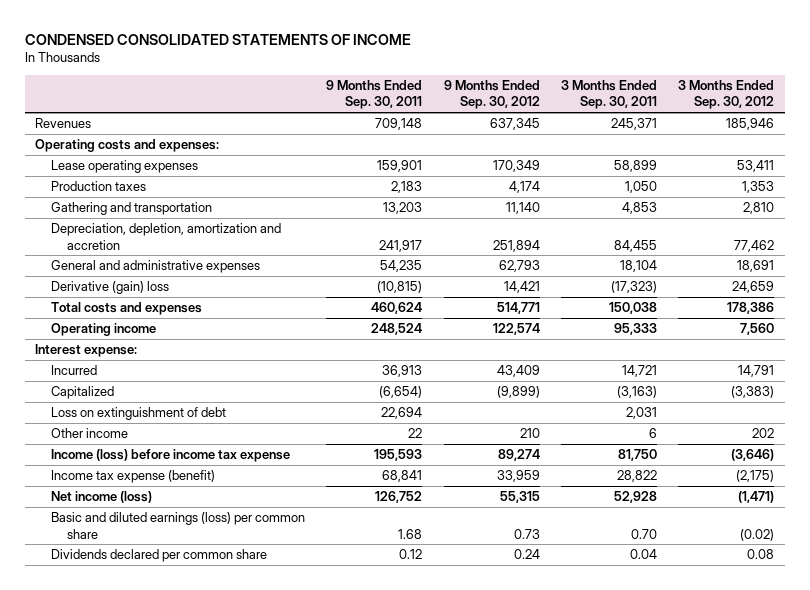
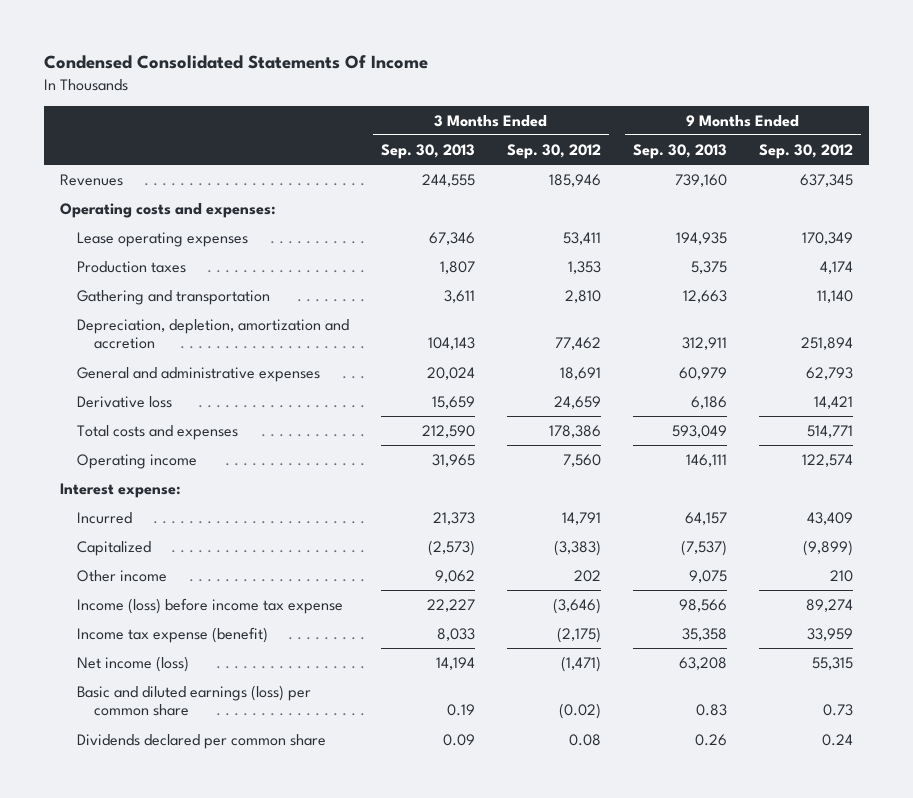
[24,33,411,45] CONDENSED CONSOLIDATED STATEMENTS OF INCOME -> [43,55,428,70] Condensed Consolidated Statements Of Income
[326,79,423,110] 9 Months Ended Sep. 30, 2011 -> none
[560,79,657,110] 3 Months Ended Sep. 30, 2011 -> none
none -> [380,143,475,159] Sep. 30, 2013
none -> [633,143,728,159] Sep. 30, 2013
[51,281,170,295] Derivative (gain) loss -> [76,395,172,408] Derivative loss
[51,407,227,421] Loss on extinguishment of debt -> none

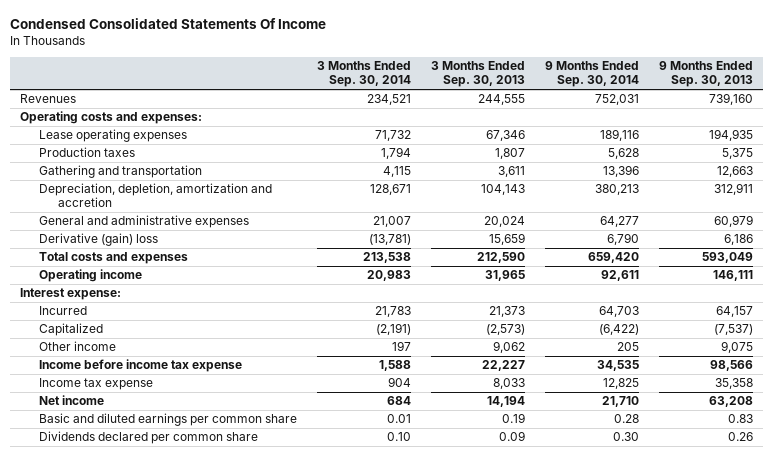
[506,143,601,159] Sep. 30, 2012 -> none
[759,143,854,159] Sep. 30, 2012 -> none
none -> [317,61,412,88] 3 Months Ended Sep. 30, 2014
none -> [545,61,640,88] 9 Months Ended Sep. 30, 2014
[76,395,172,408] Derivative loss -> [39,233,159,247] Derivative (gain) loss
[76,597,343,614] Income (loss) before income tax expense -> [39,359,243,373] Income before income tax expense
[76,626,268,643] Income tax expense (benefit) -> [39,378,154,391] Income tax expense
[76,655,189,672] Net income (loss) -> [39,395,105,406] Net income
[76,684,311,717] Basic and diluted earnings (loss) per common share -> [39,413,298,427] Basic and diluted earnings per common share

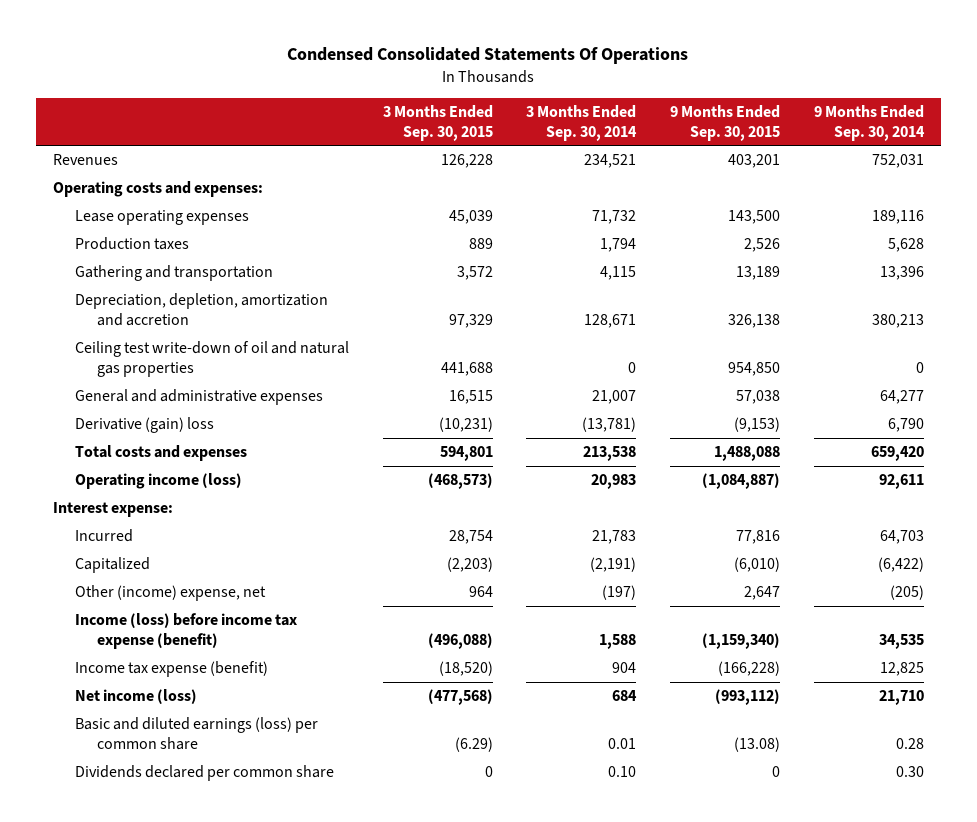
[10,17,327,29] Condensed Consolidated Statements Of Income -> [287,47,689,65] Condensed Consolidated Statements Of Operations
[431,61,526,88] 3 Months Ended Sep. 30, 2013 -> none
[659,61,754,88] 9 Months Ended Sep. 30, 2013 -> none
none -> [382,104,493,141] 3 Months Ended Sep. 30, 2015
none -> [670,104,781,141] 9 Months Ended Sep. 30, 2015
none -> [74,341,349,378] Ceiling test write-down of oil and natural gas properties
[39,269,143,283] Operating income -> [74,473,242,490] Operating income (loss)
[39,341,117,352] Other income -> [74,585,266,602] Other (income) expense, net
[392,341,412,352] 197 -> [602,585,637,601] (197)
[617,342,640,352] 205 -> [889,585,924,601] (205)
[39,359,243,373] Income before income tax expense -> [74,613,297,650] Income (loss) before income tax expense (benefit)
[39,378,154,391] Income tax expense -> [74,661,268,678] Income tax expense (benefit)
[39,395,105,406] Net income -> [74,689,197,705] Net income (loss)
[39,413,298,427] Basic and diluted earnings per common share -> [74,717,318,751] Basic and diluted earnings (loss) per common share

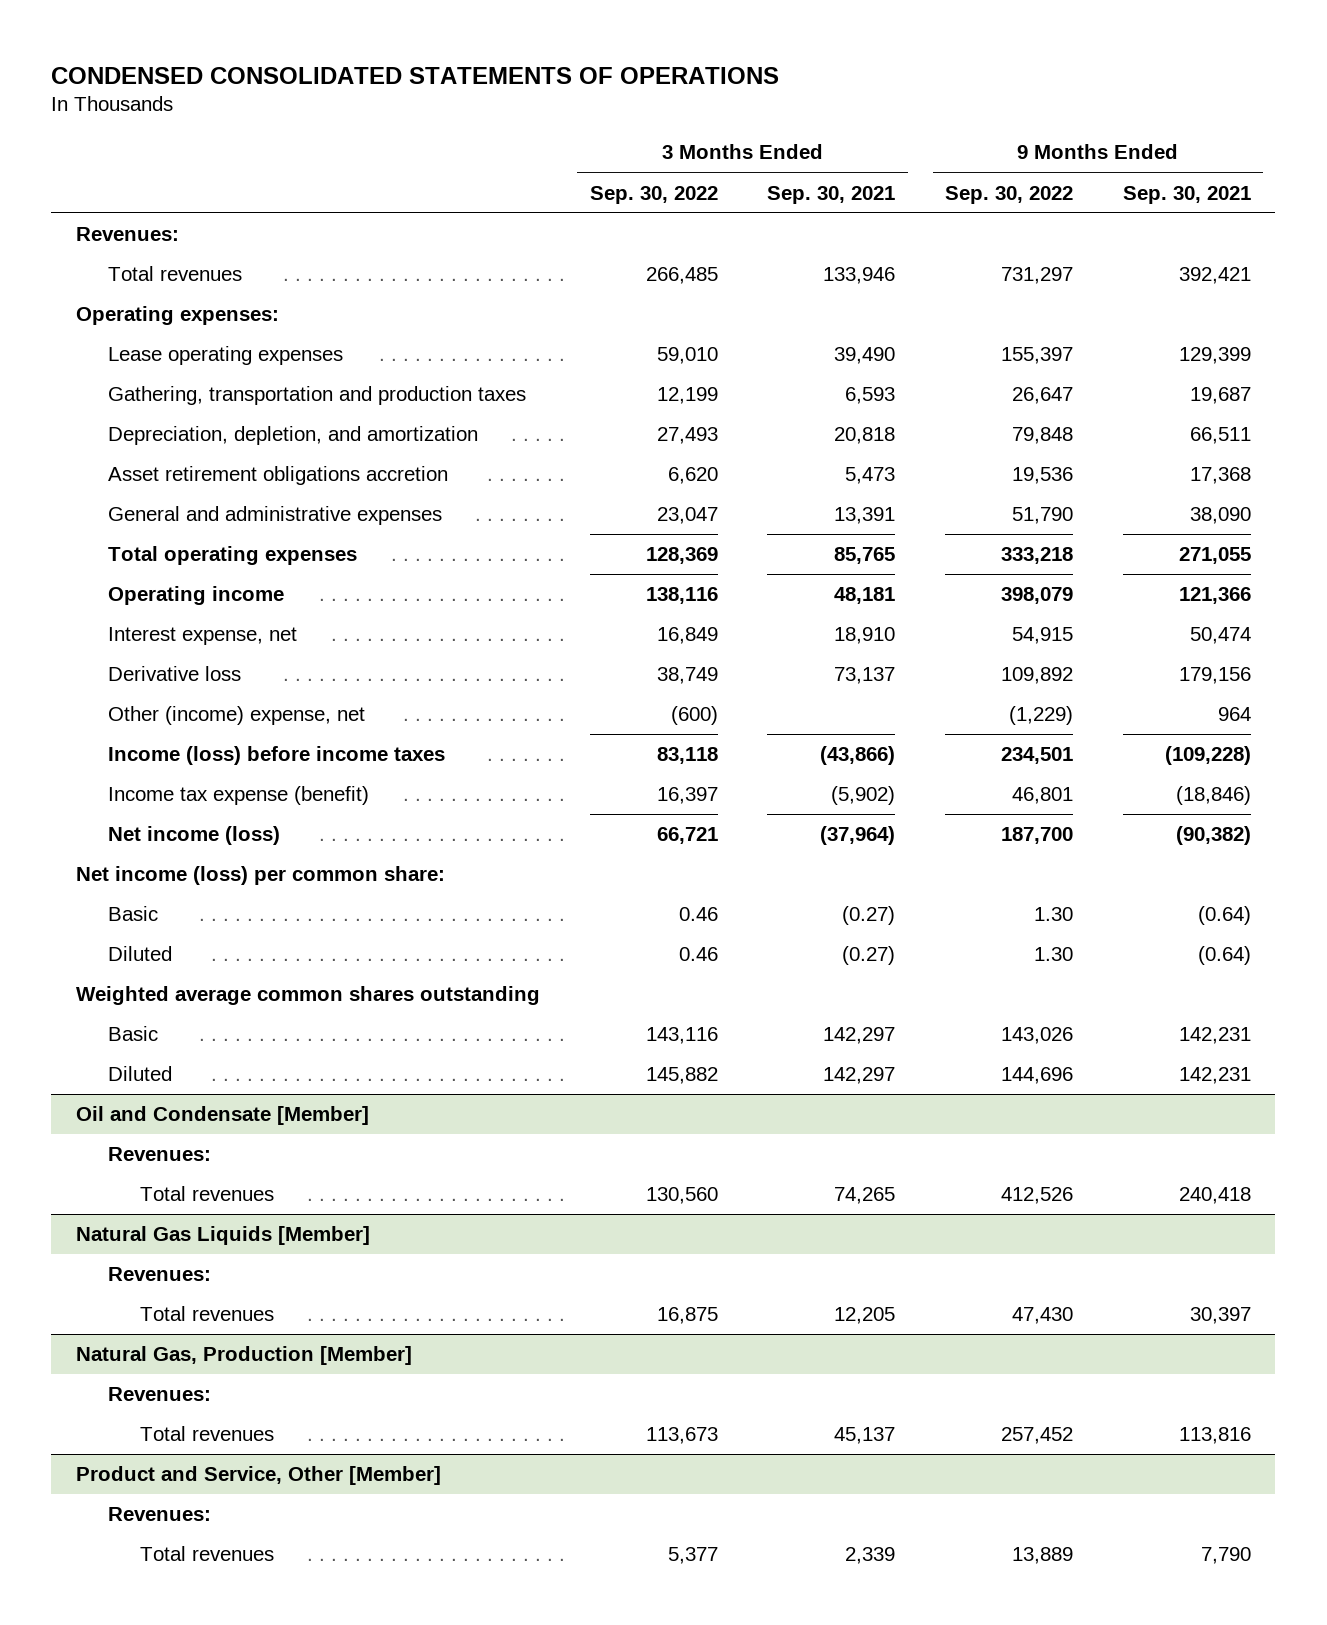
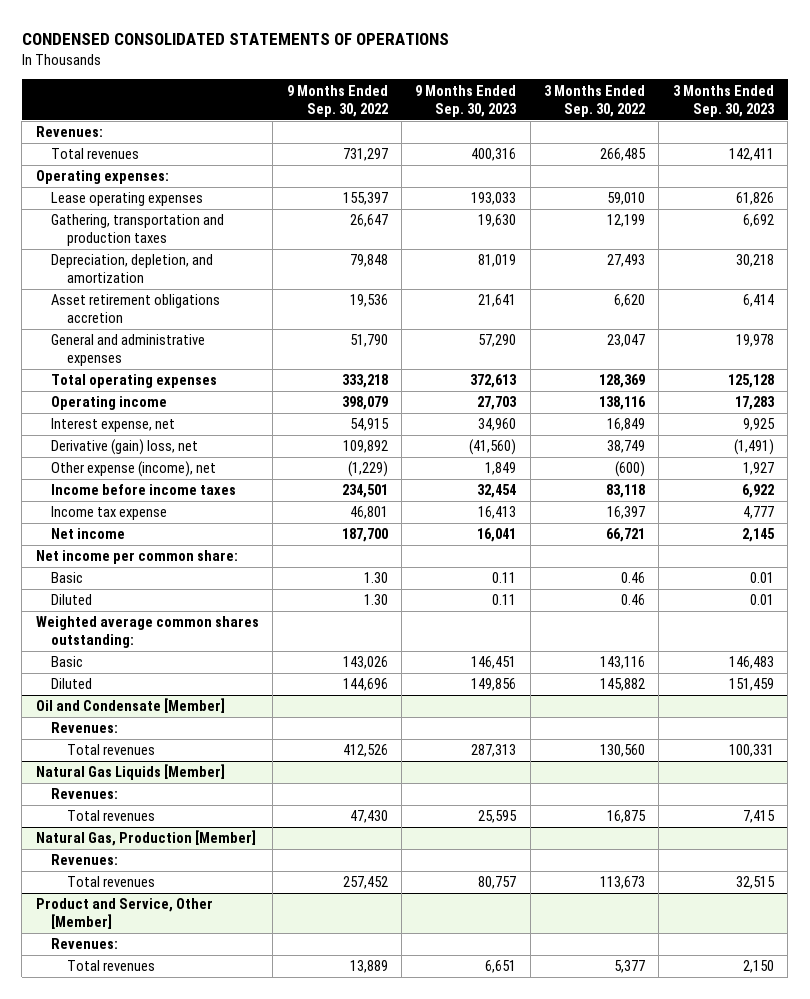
[767,185,896,204] Sep. 30, 2021 -> none
[1122,185,1251,204] Sep. 30, 2021 -> none
none -> [415,84,518,117] 9 Months Ended Sep. 30, 2023
none -> [672,84,775,117] 3 Months Ended Sep. 30, 2023
[107,666,241,682] Derivative loss -> [51,439,199,456] Derivative (gain) loss, net
[107,706,365,726] Other (income) expense, net -> [51,461,217,478] Other expense (income), net
[107,746,445,766] Income (loss) before income taxes -> [51,484,237,496] Income before income taxes
[107,786,369,806] Income tax expense (benefit) -> [51,506,168,521] Income tax expense
[107,826,280,846] Net income (loss) -> [51,528,126,540] Net income
[76,866,446,886] Net income (loss) per common share: -> [35,550,238,565] Net income per common share:
[76,986,541,1006] Weighted average common shares outstanding -> [35,616,259,649] Weighted average common shares outstanding:

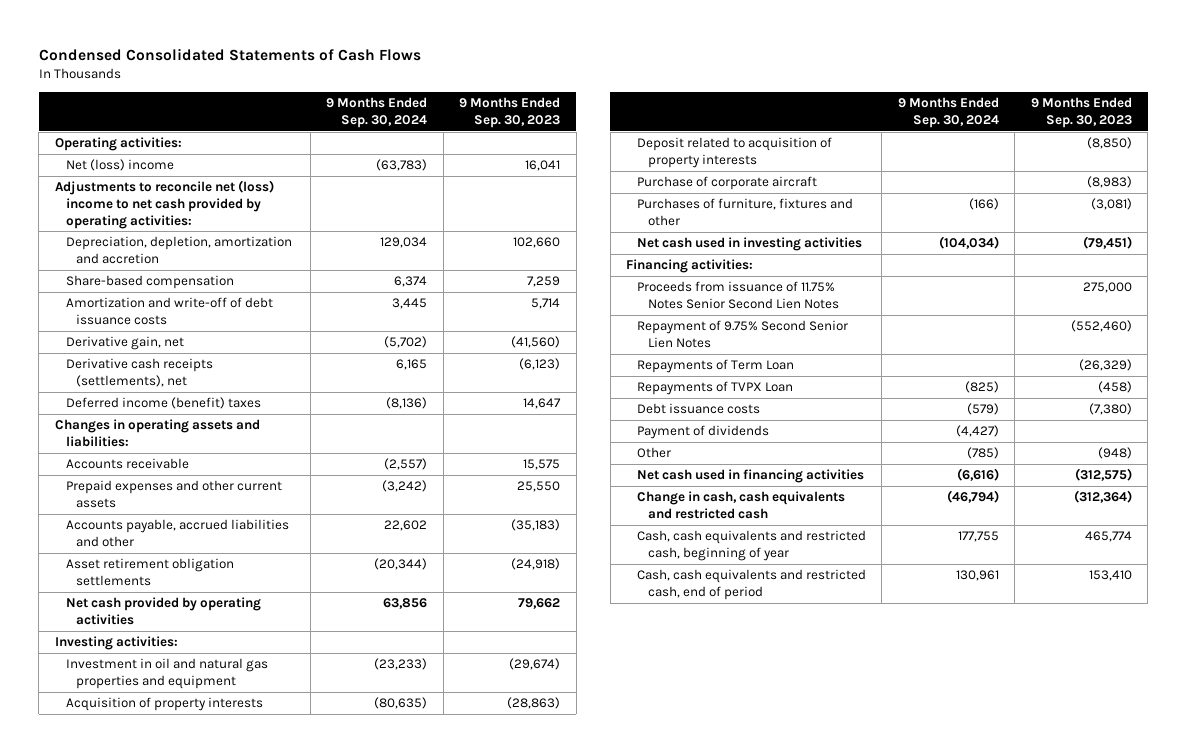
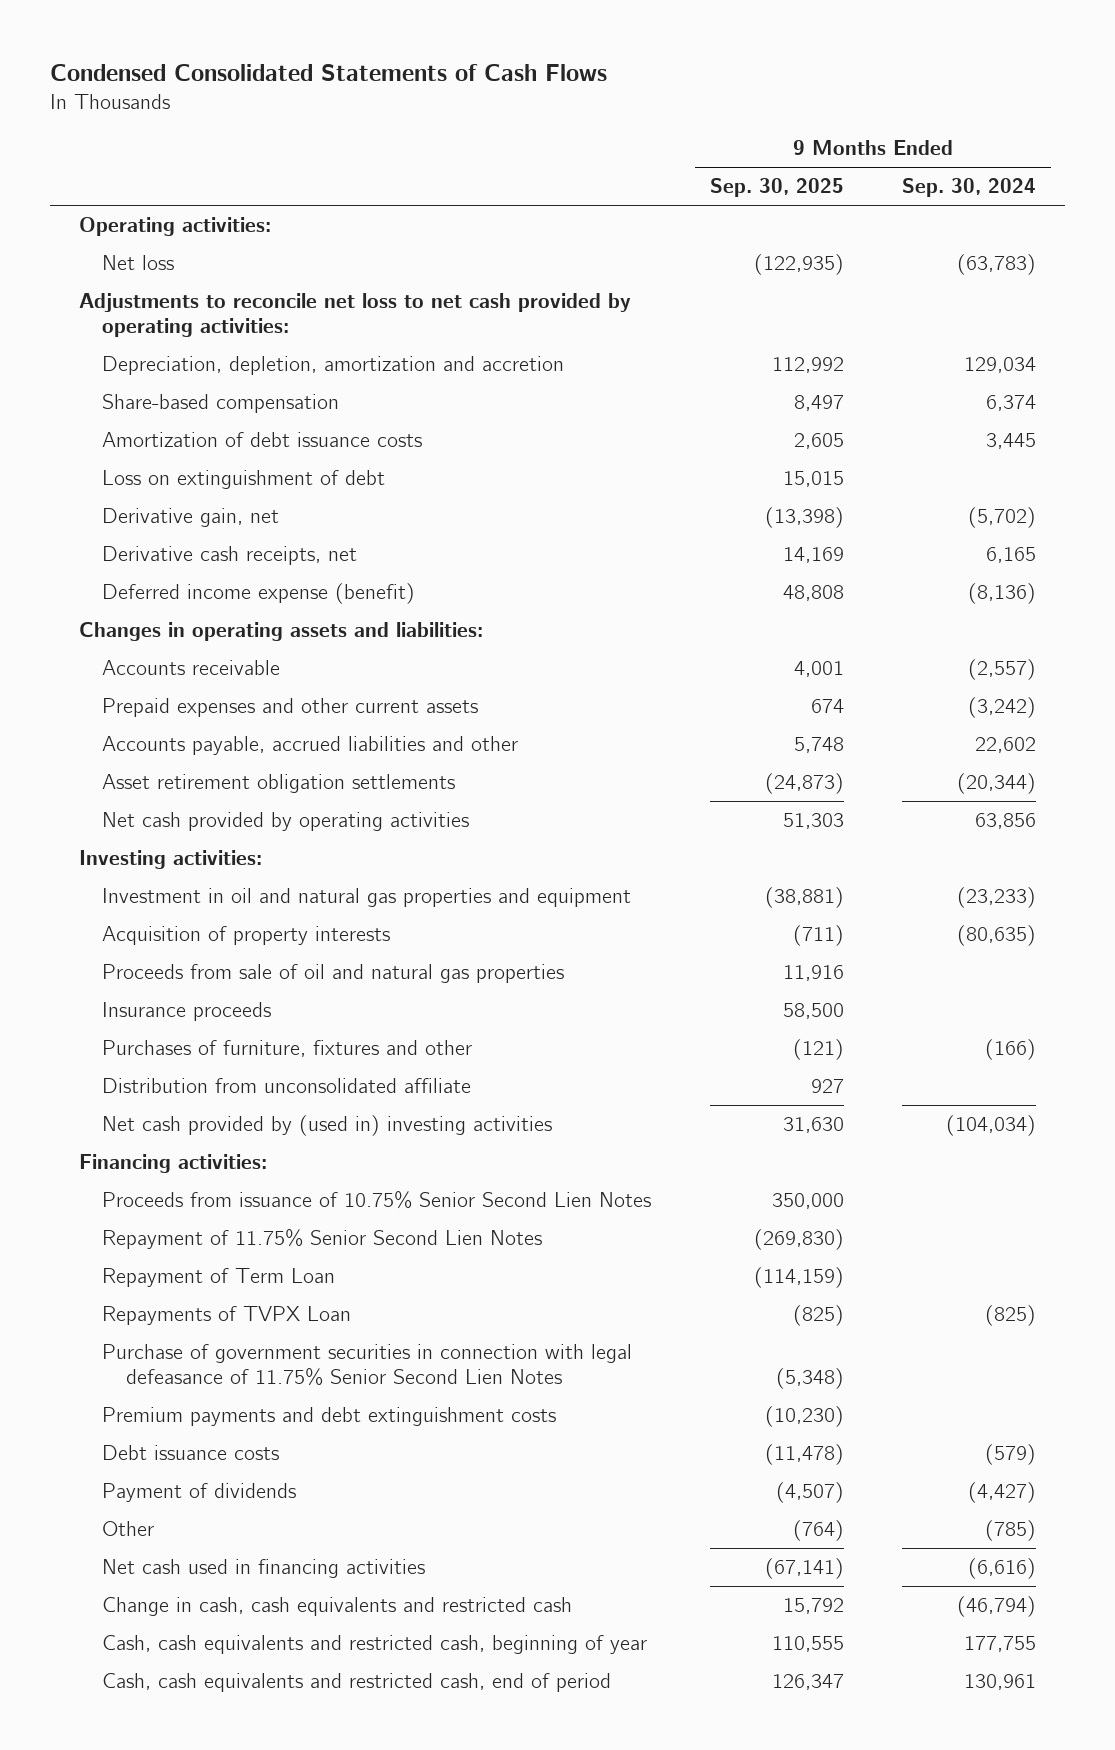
[459,97,561,129] 9 Months Ended Sep. 30, 2023 -> none
none -> [709,178,844,198] Sep. 30, 2025
[65,159,174,172] Net (loss) income -> [102,255,175,271] Net loss
[54,180,274,229] Adjustments to reconcile net (loss) income to net cash provided by operating activities: -> [78,293,631,337] Adjustments to reconcile net loss to net cash provided by operating activities:
[65,297,273,325] Amortization and write-off of debt issuance costs -> [102,432,423,448] Amortization of debt issuance costs
none -> [102,470,386,490] Loss on extinguishment of debt
[65,358,213,387] Derivative cash receipts (settlements), net -> [102,546,358,566] Derivative cash receipts, net
[65,397,261,410] Deferred income (benefit) taxes -> [102,583,416,605] Deferred income expense (benefit)
[636,137,832,168] Deposit related to acquisition of property interests -> none
[636,176,817,191] Purchase of corporate aircraft -> none
none -> [102,964,565,984] Proceeds from sale of oil and natural gas properties
none -> [102,1002,272,1022] Insurance proceeds
none -> [102,1078,472,1094] Distribution from unconsolidated affiliate
[636,237,862,252] Net cash used in investing activities -> [102,1115,553,1137] Net cash provided by (used in) investing activities
[636,281,839,309] Proceeds from issuance of 11.75% Notes Senior Second Lien Notes -> [102,1191,652,1210] Proceeds from issuance of 10.75% Senior Second Lien Notes
[636,320,848,348] Repayment of 9.75% Second Senior Lien Notes -> [102,1229,543,1250] Repayment of 11.75% Senior Second Lien Notes
[636,359,794,374] Repayments of Term Loan -> [102,1268,336,1288] Repayment of Term Loan
none -> [102,1344,633,1386] Purchase of government securities in connection with legal defeasance of 11.75% Senior Second Lien Notes
none -> [102,1407,557,1427] Premium payments and debt extinguishment costs

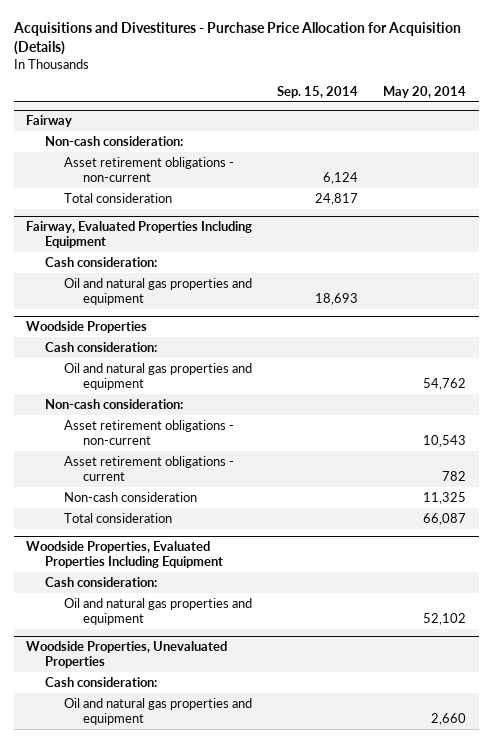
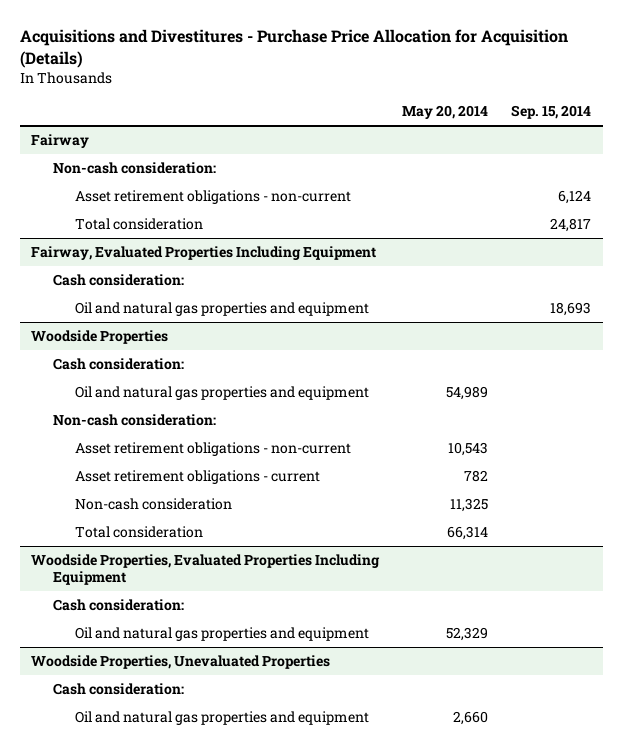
[423,377,467,390] 54,762 -> [446,386,489,401] 54,989
[423,512,467,525] 66,087 -> [447,526,489,541] 66,314
[423,612,467,625] 52,102 -> [446,627,489,642] 52,329

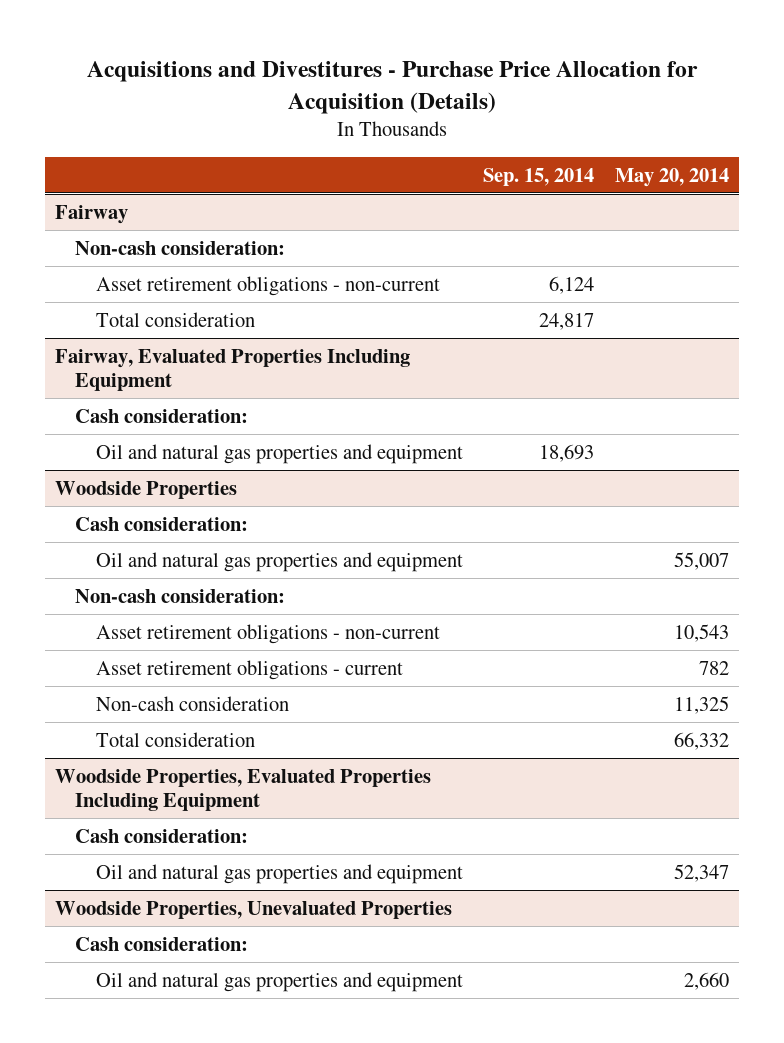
[446,386,489,401] 54,989 -> [673,551,729,570] 55,007
[447,526,489,541] 66,314 -> [673,731,729,750] 66,332
[446,627,489,642] 52,329 -> [673,863,729,882] 52,347

